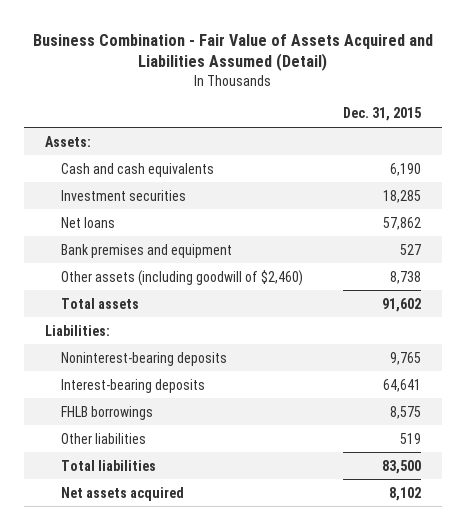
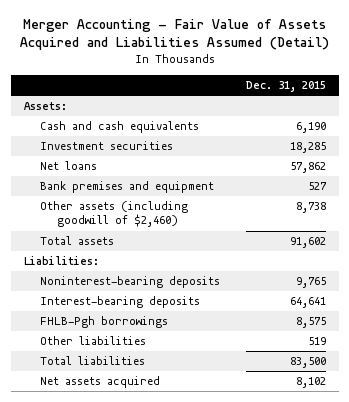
[32,33,433,72] Business Combination - Fair Value of Assets Acquired and Liabilities Assumed (Detail) -> [19,18,329,51] Merger Accounting - Fair Value of Assets Acquired and Liabilities Assumed (Detail)
[60,405,153,420] FHLB borrowings -> [40,316,169,329] FHLB-Pgh borrowings

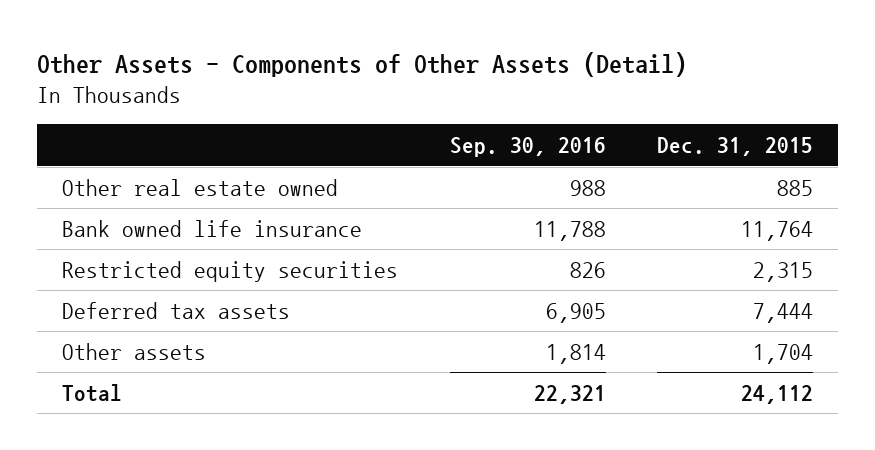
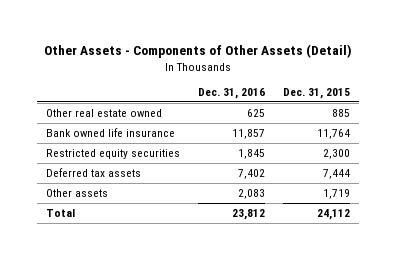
[449,137,606,158] Sep. 30, 2016 -> none
none -> [198,88,266,100] Dec. 31, 2016
[752,261,813,282] 2,315 -> [323,148,351,159] 2,300
[752,343,813,364] 1,704 -> [323,188,351,199] 1,719

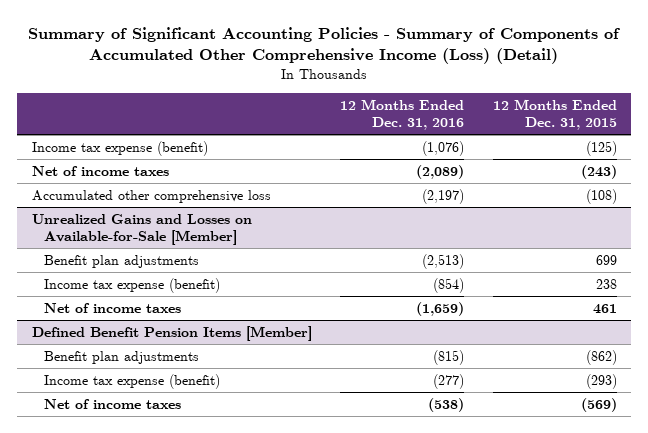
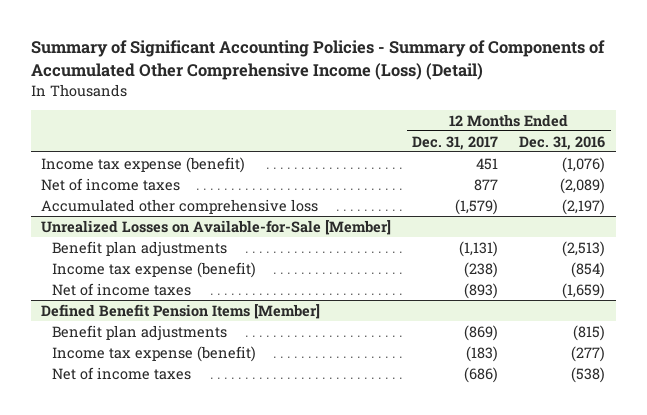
[492,98,617,130] 12 Months Ended Dec. 31, 2015 -> none
none -> [412,135,499,150] Dec. 31, 2017
[31,213,252,245] Unrealized Gains and Losses on Available-for-Sale [Member] -> [41,219,392,235] Unrealized Losses on Available-for-Sale [Member]

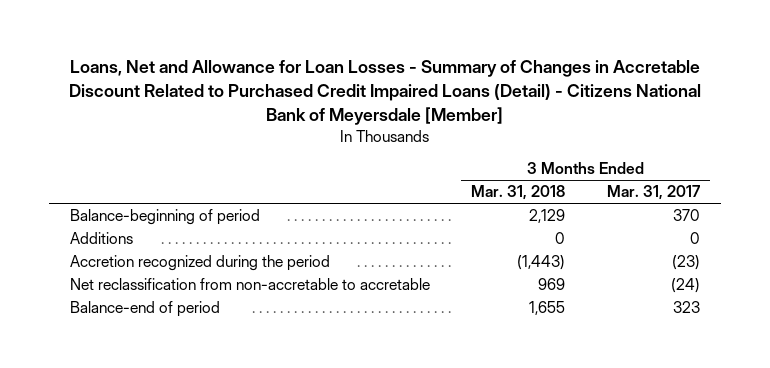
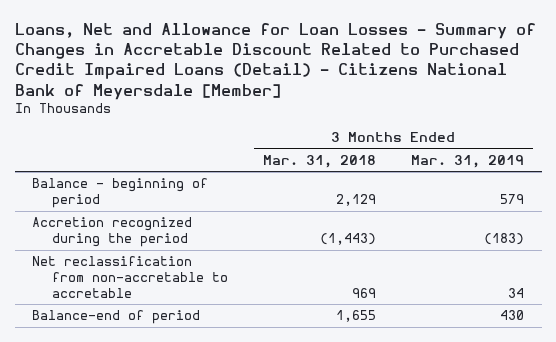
[606,185,700,201] Mar. 31, 2017 -> none
none -> [411,154,525,168] Mar. 31, 2019
[69,232,133,245] Additions -> none
[69,209,260,226] Balance-beginning of period -> [32,178,209,209] Balance - beginning of period

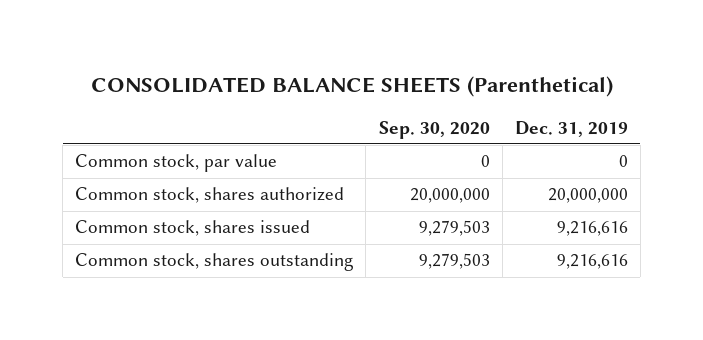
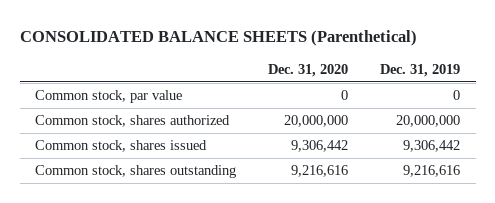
[378,120,490,139] Sep. 30, 2020 -> none
none -> [268,63,349,77] Dec. 31, 2020
[556,221,628,237] 9,216,616 -> [402,140,460,153] 9,306,442

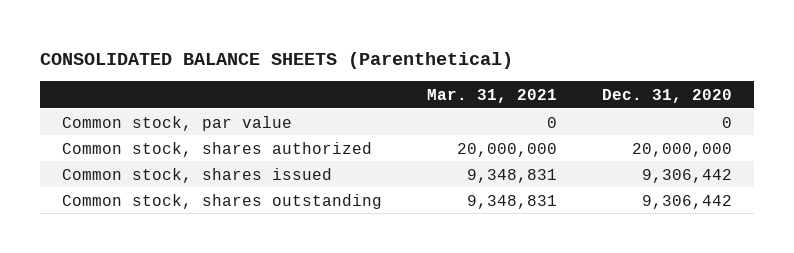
[379,63,460,77] Dec. 31, 2019 -> none
none -> [427,88,558,103] Mar. 31, 2021
[291,165,349,178] 9,216,616 -> [641,194,732,209] 9,306,442

